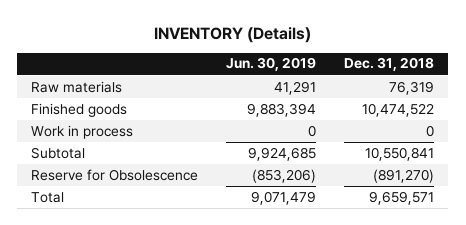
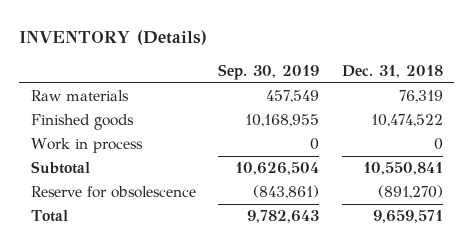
[226,57,317,72] Jun. 30, 2019 -> none
none -> [218,64,320,81] Sep. 30, 2019
[31,168,199,181] Reserve for Obsolescence -> [30,186,196,199] Reserve for obsolescence

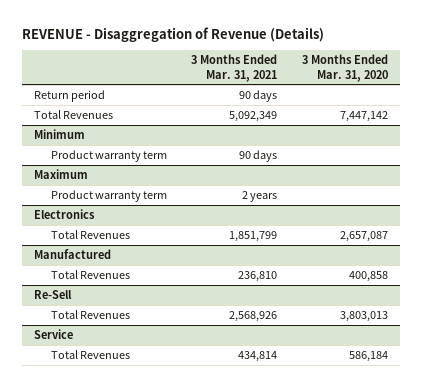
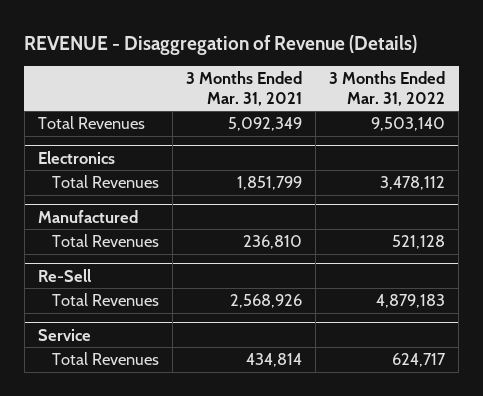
[301,54,388,82] 3 Months Ended Mar. 31, 2020 -> none
none -> [329,71,446,106] 3 Months Ended Mar. 31, 2022
[33,89,105,102] Return period -> none
[33,128,85,139] Minimum -> none
[50,149,167,162] Product warranty term -> none
[33,168,88,179] Maximum -> none
[50,189,167,202] Product warranty term -> none

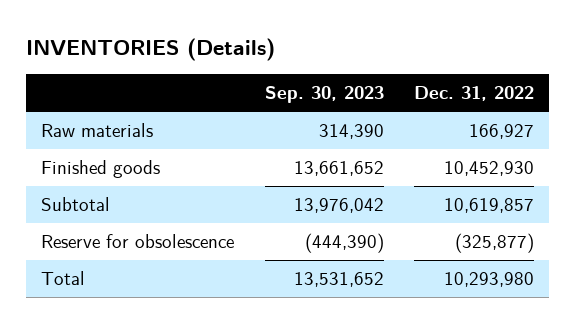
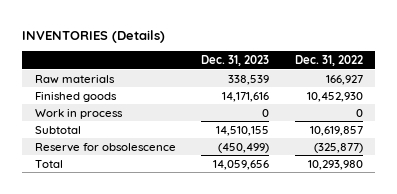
[264,86,384,104] Sep. 30, 2023 -> none
none -> [201,54,270,66] Dec. 31, 2023
none -> [34,108,123,119] Work in process

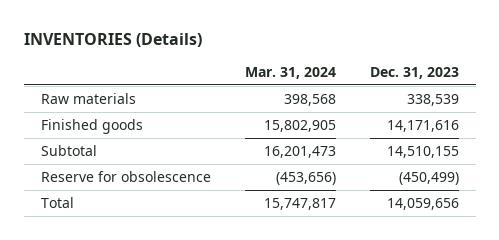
[294,54,363,66] Dec. 31, 2022 -> none
none -> [244,66,336,79] Mar. 31, 2024
[34,108,123,119] Work in process -> none

